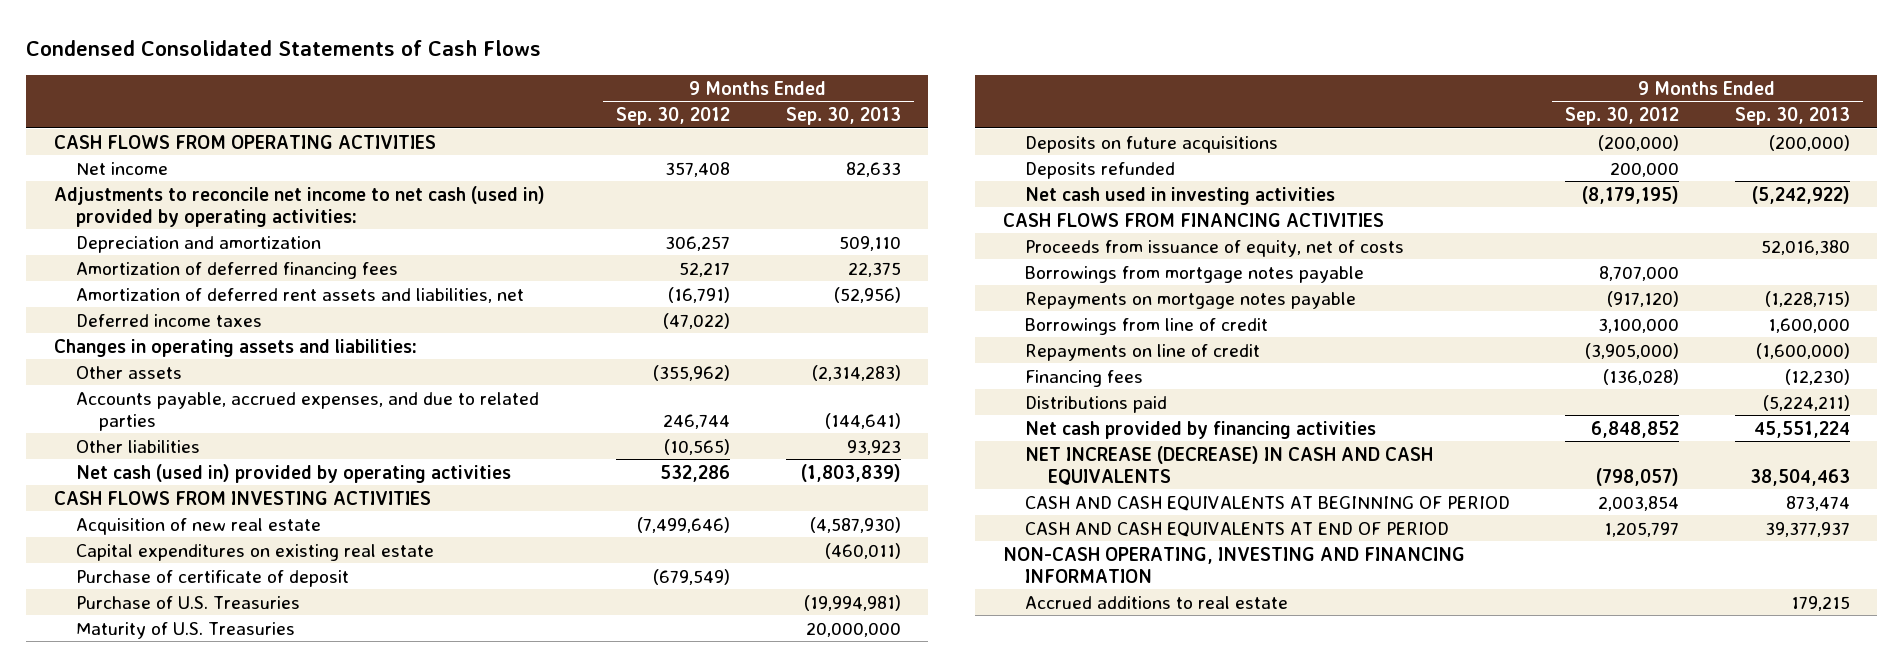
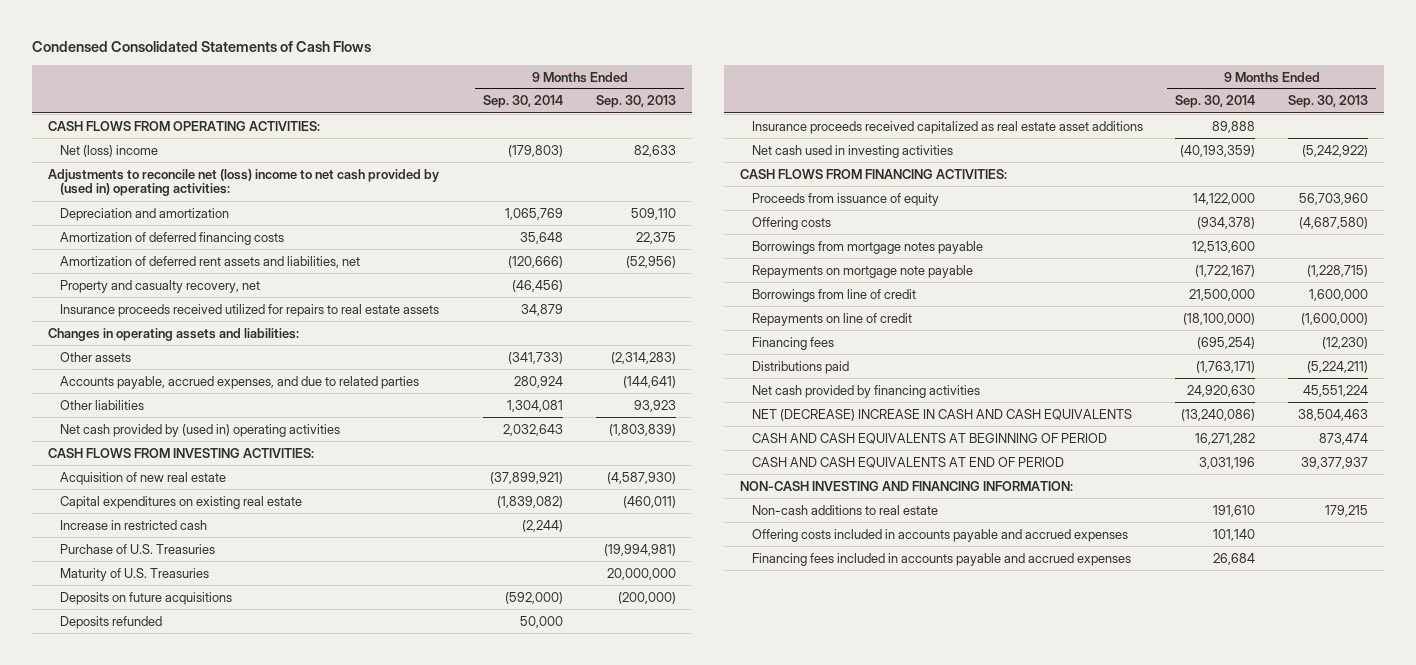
[616,106,731,125] Sep. 30, 2012 -> none
none -> [483,95,564,109] Sep. 30, 2014
[54,134,437,149] CASH FLOWS FROM OPERATING ACTIVITIES -> [48,120,321,131] CASH FLOWS FROM OPERATING ACTIVITIES:
[76,161,169,175] Net income -> [60,144,159,157] Net (loss) income
[54,185,546,227] Adjustments to reconcile net income to net cash (used in) provided by operating activities: -> [48,168,440,197] Adjustments to reconcile net (loss) income to net cash provided by (used in) operating activities:
[76,261,399,279] Amortization of deferred financing fees -> [60,231,285,245] Amortization of deferred financing costs
[76,313,263,327] Deferred income taxes -> none
none -> [60,279,261,293] Property and casualty recovery, net
none -> [60,303,440,317] Insurance proceeds received utilized for repairs to real estate assets
[76,463,512,483] Net cash (used in) provided by operating activities -> [60,423,341,437] Net cash provided by (used in) operating activities
[54,490,432,505] CASH FLOWS FROM INVESTING ACTIVITIES -> [48,447,315,458] CASH FLOWS FROM INVESTING ACTIVITIES:
[76,569,350,587] Purchase of certificate of deposit -> none
none -> [60,519,208,530] Increase in restricted cash
none -> [751,120,1143,134] Insurance proceeds received capitalized as real estate asset additions
[1003,212,1385,227] CASH FLOWS FROM FINANCING ACTIVITIES -> [740,168,1008,179] CASH FLOWS FROM FINANCING ACTIVITIES:
[1025,239,1405,257] Proceeds from issuance of equity, net of costs -> [751,192,939,206] Proceeds from issuance of equity
[1760,239,1850,255] 52,016,380 -> [1298,192,1368,205] 56,703,960
none -> [751,216,831,230] Offering costs
[1025,291,1357,309] Repayments on mortgage notes payable -> [751,264,973,278] Repayments on mortgage note payable
[1025,445,1434,485] NET INCREASE (DECREASE) IN CASH AND CASH EQUIVALENTS -> [751,408,1132,421] NET (DECREASE) INCREASE IN CASH AND CASH EQUIVALENTS
[1003,546,1466,583] NON-CASH OPERATING, INVESTING AND FINANCING INFORMATION -> [740,480,1074,491] NON-CASH INVESTING AND FINANCING INFORMATION:
[1025,595,1289,609] Accrued additions to real estate -> [751,504,938,515] Non-cash additions to real estate
none -> [751,528,1128,542] Offering costs included in accounts payable and accrued expenses
none -> [751,552,1131,566] Financing fees included in accounts payable and accrued expenses

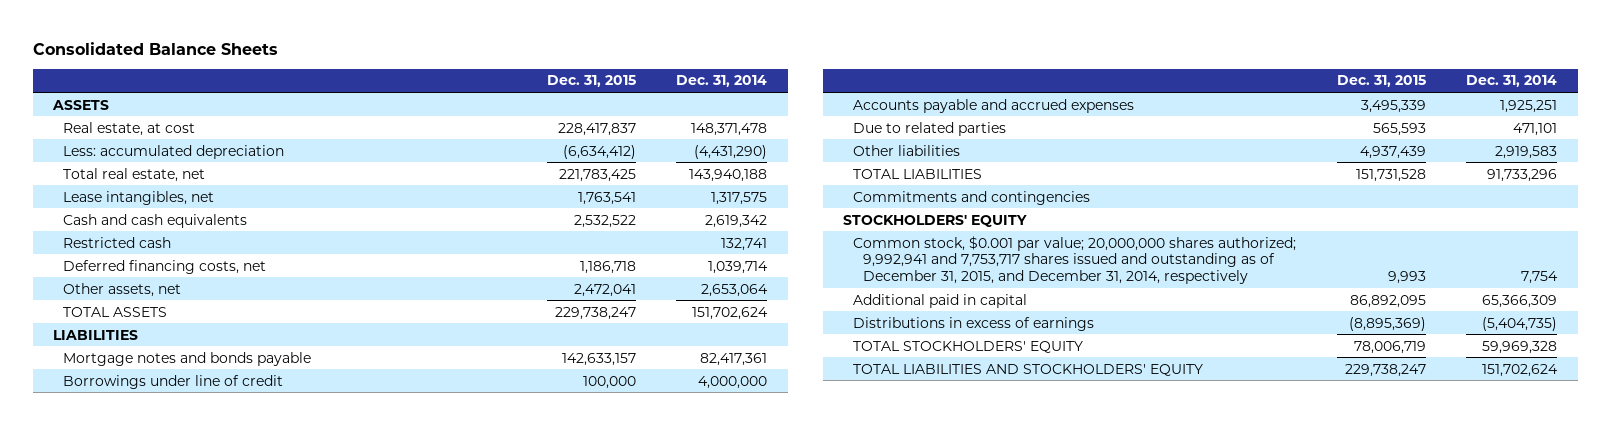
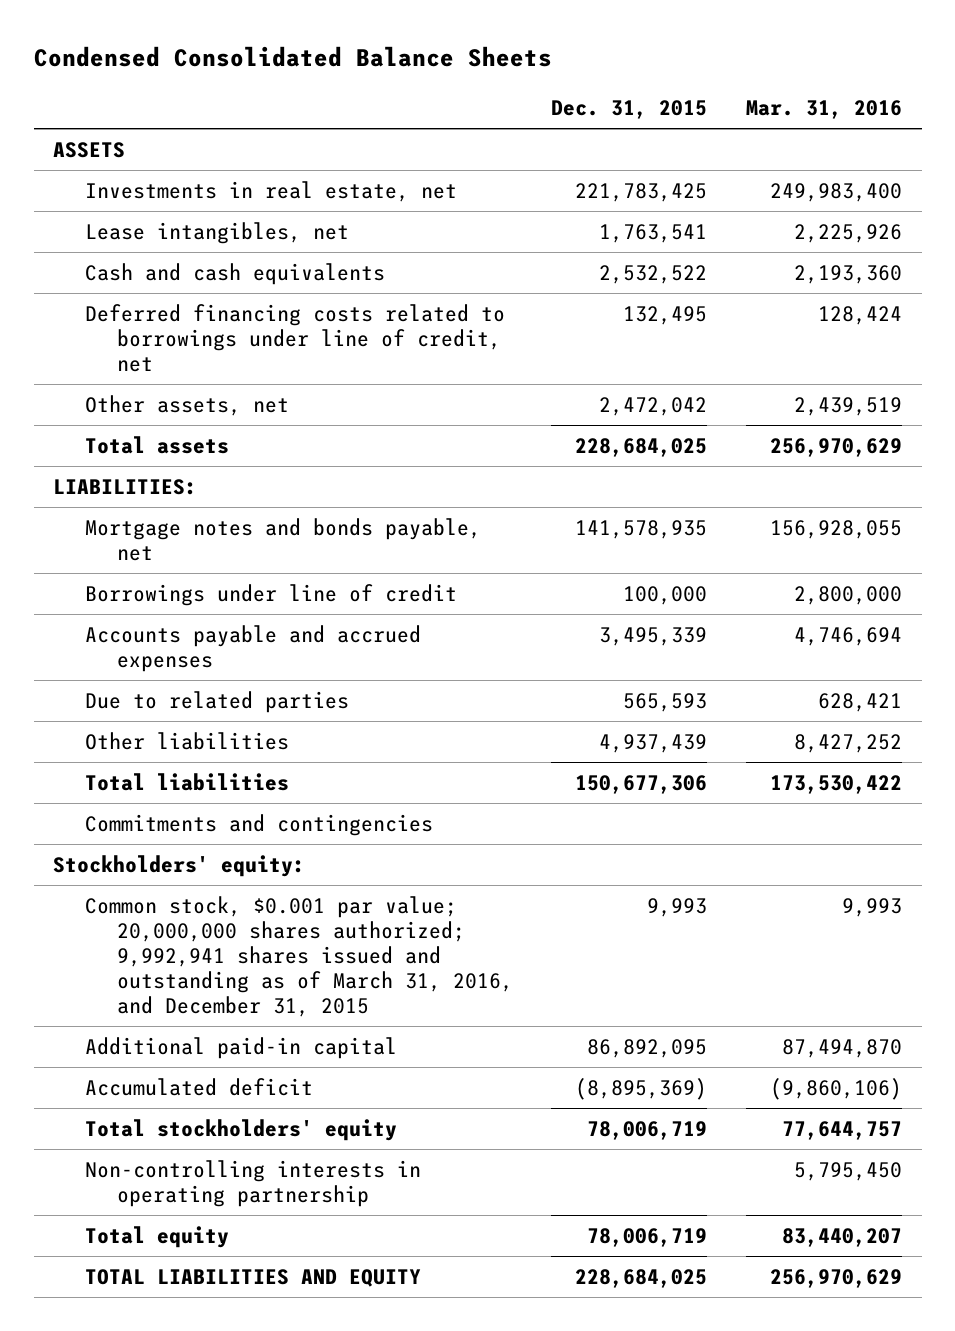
[32,41,278,55] Consolidated Balance Sheets -> [33,45,552,67] Condensed Consolidated Balance Sheets
[676,75,768,88] Dec. 31, 2014 -> none
none -> [746,99,903,119] Mar. 31, 2016
[63,121,196,136] Real estate, at cost -> none
[63,144,285,159] Less: accumulated depreciation -> none
[63,167,206,182] Total real estate, net -> [84,180,457,202] Investments in real estate, net
[63,236,172,248] Restricted cash -> none
[63,259,267,274] Deferred financing costs, net -> [84,303,505,372] Deferred financing costs related to borrowings under line of credit, net
[579,260,636,274] 1,186,718 -> [623,305,708,325] 132,495
[573,283,636,297] 2,472,041 -> [599,396,708,416] 2,472,042
[63,306,168,317] TOTAL ASSETS -> [84,435,229,454] Total assets
[554,306,636,320] 229,738,247 -> [575,437,708,457] 228,684,025
[53,329,139,340] LIABILITIES -> [52,478,197,495] LIABILITIES:
[63,351,312,366] Mortgage notes and bonds payable -> [84,517,481,561] Mortgage notes and bonds payable, net
[561,352,636,366] 142,633,157 -> [575,519,708,539] 141,578,935
[853,168,983,179] TOTAL LIABILITIES -> [84,772,289,791] Total liabilities
[1355,168,1426,182] 151,731,528 -> [575,774,708,794] 150,677,306
[843,214,1028,227] STOCKHOLDERS' EQUITY -> [52,854,305,877] Stockholders' equity:
[853,235,1297,284] Common stock, $0.001 par value; 20,000,000 shares authorized; 9,992,941 and 7,753,717 shares issued and outstanding as of December 31, 2015, and December 31, 2014, respectively -> [84,895,513,1017] Common stock, $0.001 par value; 20,000,000 shares authorized; 9,992,941 shares issued and outstanding as of March 31, 2016, and December 31, 2015
[853,293,1028,308] Additional paid in capital -> [84,1036,397,1059] Additional paid-in capital
[853,316,1095,331] Distributions in excess of earnings -> [84,1077,313,1096] Accumulated deficit
[853,340,1084,353] TOTAL STOCKHOLDERS' EQUITY -> [84,1118,397,1141] Total stockholders' equity
none -> [84,1159,421,1207] Non-controlling interests in operating partnership
none -> [84,1225,229,1248] Total equity
[853,363,1204,376] TOTAL LIABILITIES AND STOCKHOLDERS' EQUITY -> [84,1268,421,1287] TOTAL LIABILITIES AND EQUITY
[1344,363,1426,377] 229,738,247 -> [575,1268,708,1288] 228,684,025

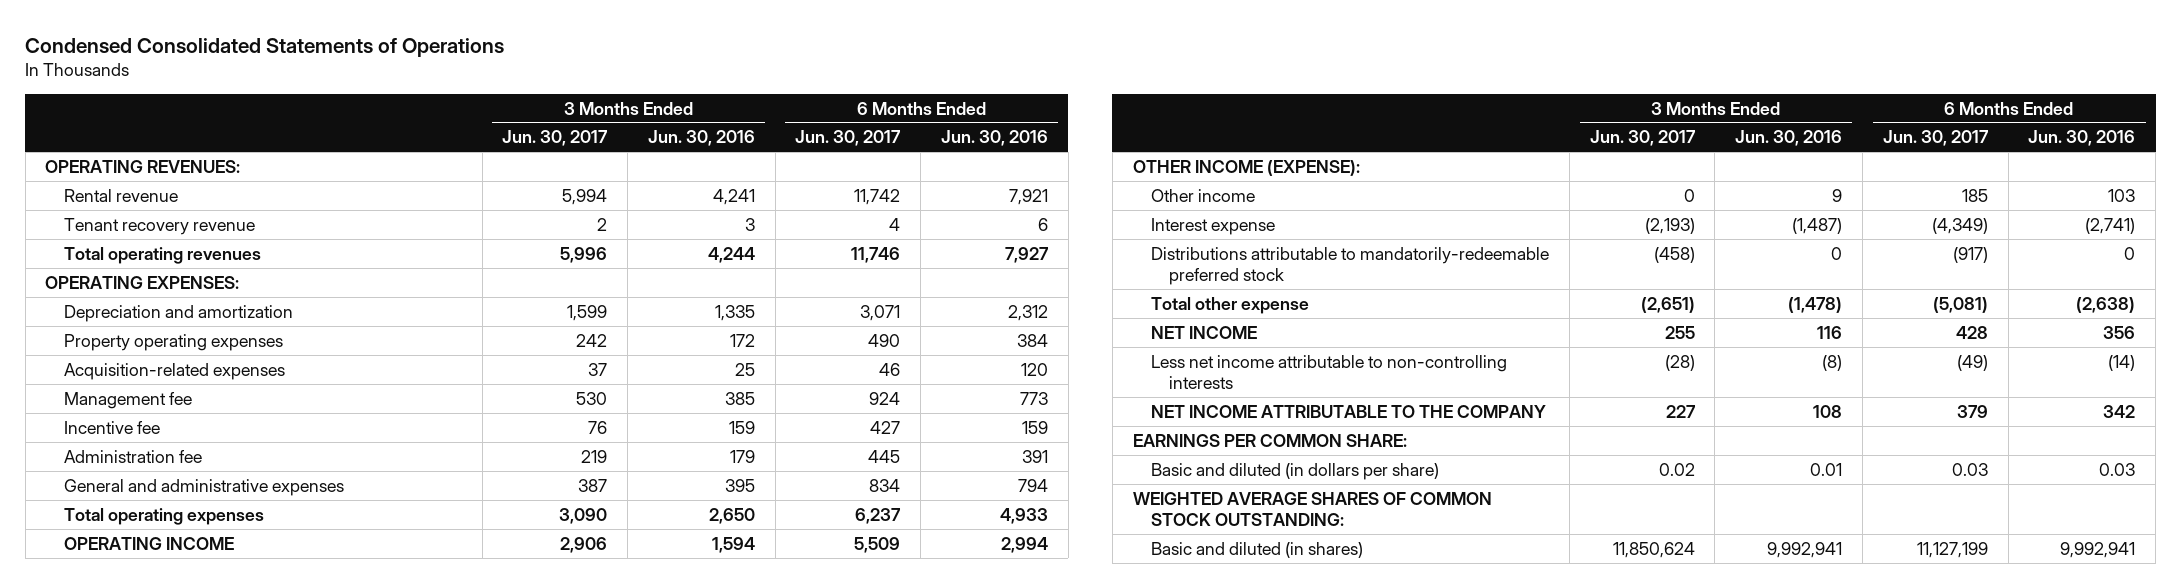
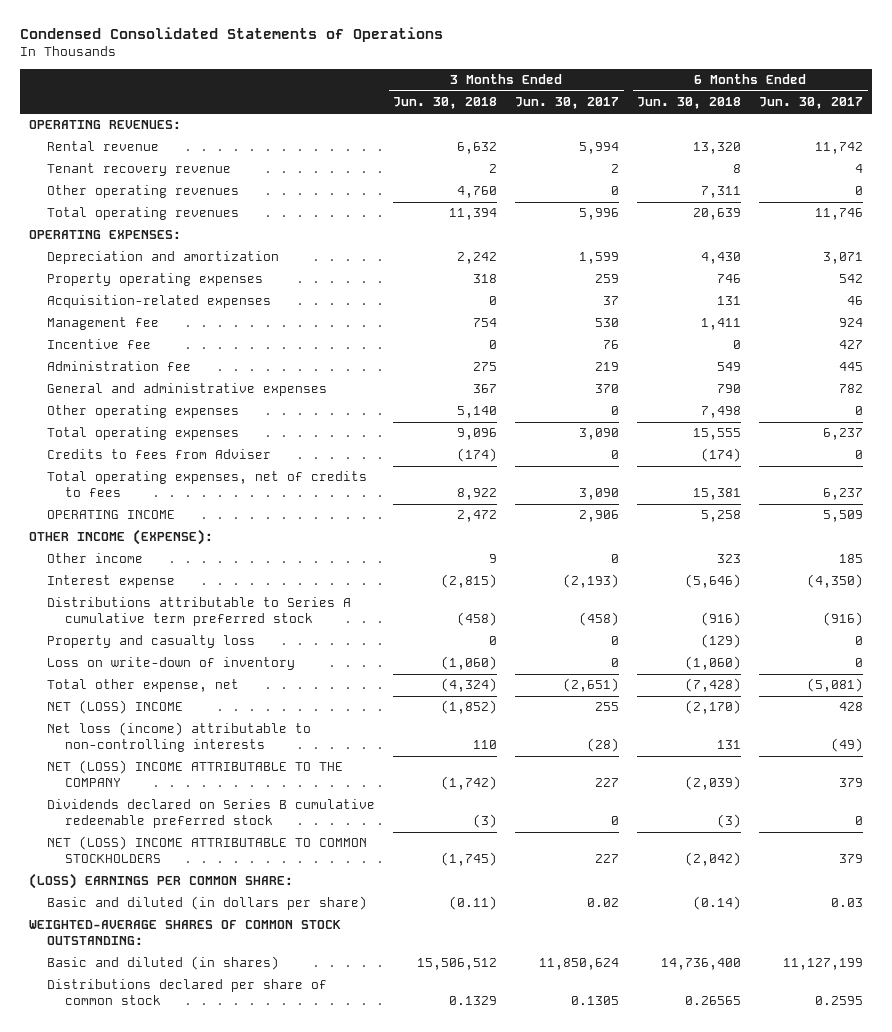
[647,130,755,147] Jun. 30, 2016 -> none
[941,130,1049,147] Jun. 30, 2016 -> none
none -> [393,97,498,110] Jun. 30, 2018
none -> [637,97,742,110] Jun. 30, 2018
none -> [46,185,239,199] Other operating revenues
[576,333,608,347] 242 -> [595,274,620,284] 259
[868,333,901,347] 490 -> [839,274,864,284] 542
[578,478,608,492] 387 -> [595,384,620,394] 370
[869,478,901,492] 834 -> [839,384,864,394] 782
none -> [46,405,239,419] Other operating expenses
none -> [46,449,271,460] Credits to fees from Adviser
none -> [46,471,367,498] Total operating expenses, net of credits to fees
[1151,246,1550,285] Distributions attributable to mandatorily-redeemable preferred stock -> none
[1931,217,1988,234] (4,349) -> [807,574,864,589] (4,350)
none -> [46,597,351,627] Distributions attributable to Series A cumulative term preferred stock
none -> [46,635,255,649] Property and casualty loss
none -> [46,657,295,671] Loss on write-down of inventory
[1151,296,1310,314] Total other expense -> [46,679,239,693] Total other expense, net
[1151,325,1258,339] NET INCOME -> [46,700,183,715] NET (LOSS) INCOME
[1151,354,1508,389] Less net income attributable to non-controlling interests -> [46,722,311,753] Net loss (income) attributable to non-controlling interests
[1151,404,1547,418] NET INCOME ATTRIBUTABLE TO THE COMPANY -> [46,760,343,788] NET (LOSS) INCOME ATTRIBUTABLE TO THE COMPANY
none -> [46,799,375,829] Dividends declared on Series B cumulative redeemable preferred stock
none -> [46,836,367,864] NET (LOSS) INCOME ATTRIBUTABLE TO COMMON STOCKHOLDERS
[1132,433,1407,447] EARNINGS PER COMMON SHARE: -> [28,873,293,890] (LOSS) EARNINGS PER COMMON SHARE:
[1132,491,1492,526] WEIGHTED AVERAGE SHARES OF COMMON STOCK OUTSTANDING: -> [28,920,341,946] WEIGHTED-AVERAGE SHARES OF COMMON STOCK OUTSTANDING:
none -> [46,979,327,1006] Distributions declared per share of common stock

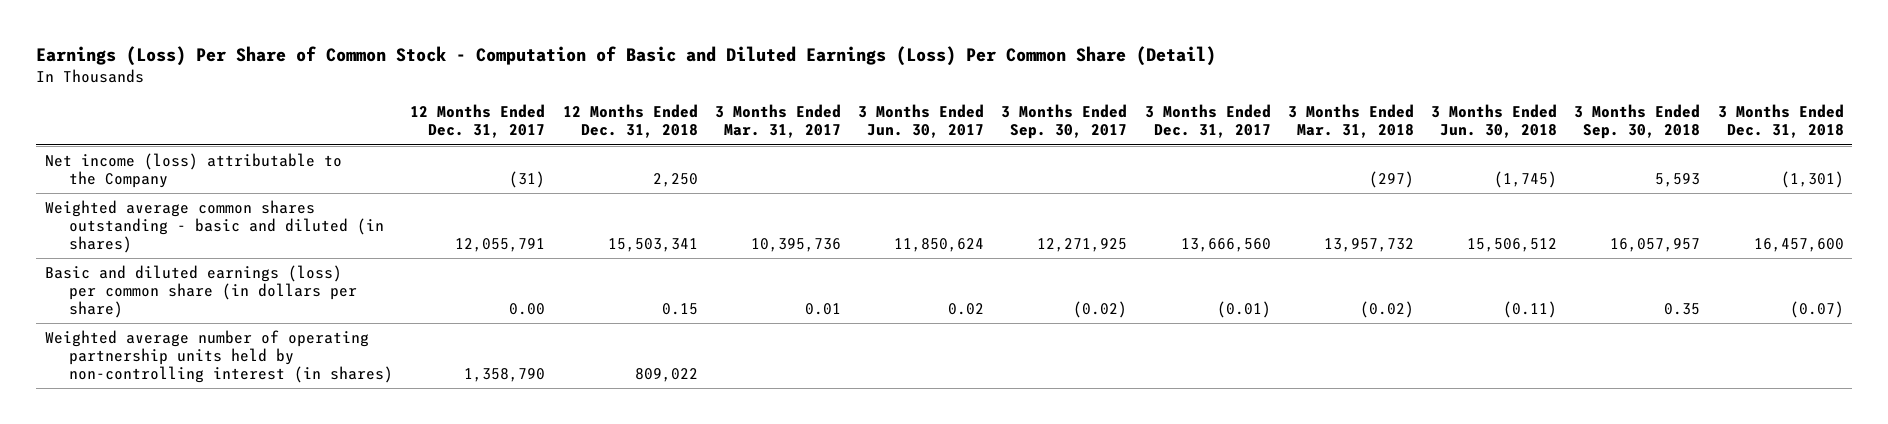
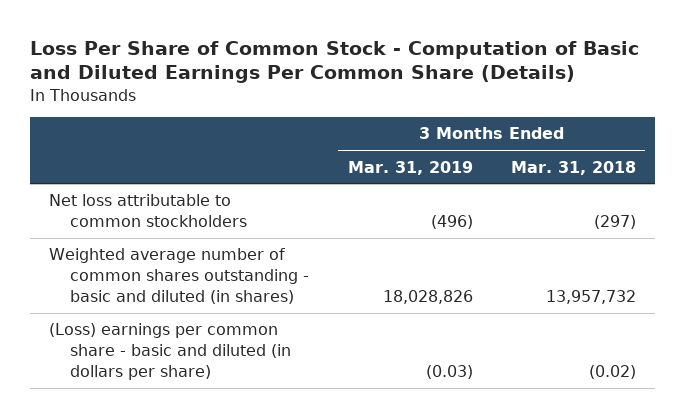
[36,45,1217,66] Earnings (Loss) Per Share of Common Stock - Computation of Basic and Diluted Earnings (Loss) Per Common Share (Detail) -> [29,40,639,84] Loss Per Share of Common Stock - Computation of Basic and Diluted Earnings Per Common Share (Details)
[410,104,546,139] 12 Months Ended Dec. 31, 2017 -> none
[562,104,698,139] 12 Months Ended Dec. 31, 2018 -> none
[714,104,841,139] 3 Months Ended Mar. 31, 2017 -> none
[858,104,985,139] 3 Months Ended Jun. 30, 2017 -> none
[1001,104,1128,140] 3 Months Ended Sep. 30, 2017 -> none
[1144,104,1271,139] 3 Months Ended Dec. 31, 2017 -> none
[1431,104,1558,139] 3 Months Ended Jun. 30, 2018 -> none
[1574,104,1701,140] 3 Months Ended Sep. 30, 2018 -> none
[1717,104,1844,139] 3 Months Ended Dec. 31, 2018 -> none
none -> [347,160,473,175] Mar. 31, 2019
[44,330,393,384] Weighted average number of operating partnership units held by non-controlling interest (in shares) -> none
[44,153,342,189] Net income (loss) attributable to the Company -> [49,194,248,228] Net loss attributable to common stockholders
[44,200,384,254] Weighted average common shares outstanding - basic and diluted (in shares) -> [49,248,310,304] Weighted average number of common shares outstanding - basic and diluted (in shares)
[44,265,357,319] Basic and diluted earnings (loss) per common share (in dollars per share) -> [49,323,292,380] (Loss) earnings per common share - basic and diluted (in dollars per share)

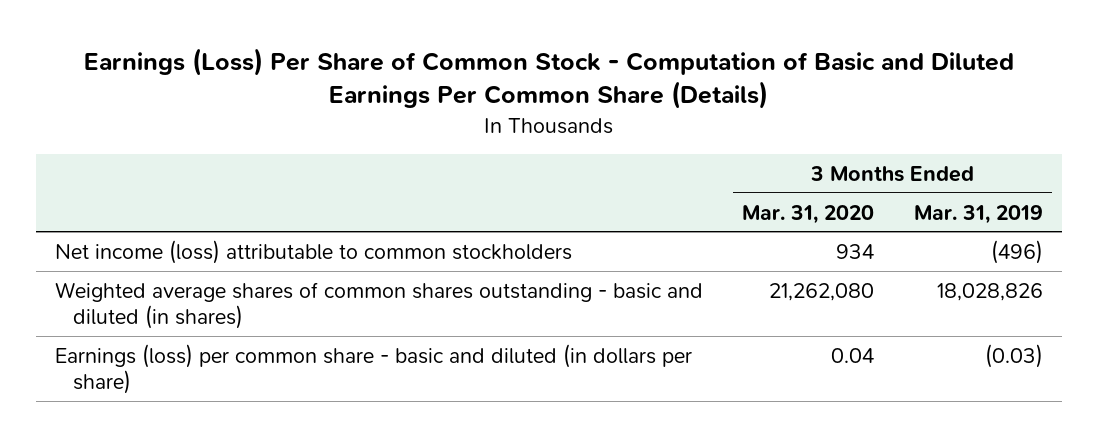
[29,40,639,84] Loss Per Share of Common Stock - Computation of Basic and Diluted Earnings Per Common Share (Details) -> [83,47,1014,110] Earnings (Loss) Per Share of Common Stock - Computation of Basic and Diluted Earnings Per Common Share (Details)
[510,160,636,175] Mar. 31, 2018 -> none
none -> [742,204,875,224] Mar. 31, 2020
[49,194,248,228] Net loss attributable to common stockholders -> [55,239,573,264] Net income (loss) attributable to common stockholders
[49,248,310,304] Weighted average number of common shares outstanding - basic and diluted (in shares) -> [55,281,704,330] Weighted average shares of common shares outstanding - basic and diluted (in shares)
[49,323,292,380] (Loss) earnings per common share - basic and diluted (in dollars per share) -> [55,343,693,395] Earnings (loss) per common share - basic and diluted (in dollars per share)

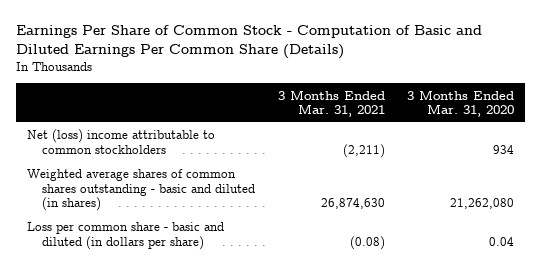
[83,47,1014,110] Earnings (Loss) Per Share of Common Stock - Computation of Basic and Diluted Earnings Per Common Share (Details) -> [16,25,483,60] Earnings Per Share of Common Stock - Computation of Basic and Diluted Earnings Per Common Share (Details)
[913,204,1043,224] Mar. 31, 2019 -> none
none -> [277,89,385,118] 3 Months Ended Mar. 31, 2021
[55,239,573,264] Net income (loss) attributable to common stockholders -> [27,129,216,154] Net (loss) income attributable to common stockholders
[55,343,693,395] Earnings (loss) per common share - basic and diluted (in dollars per share) -> [27,222,225,250] Loss per common share - basic and diluted (in dollars per share)

